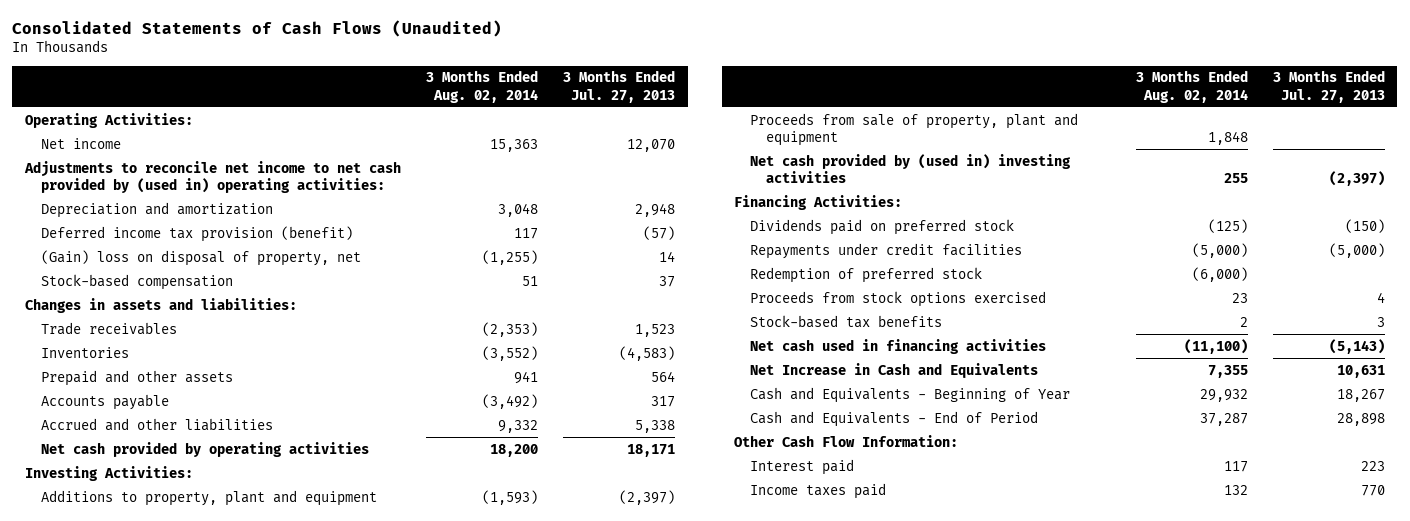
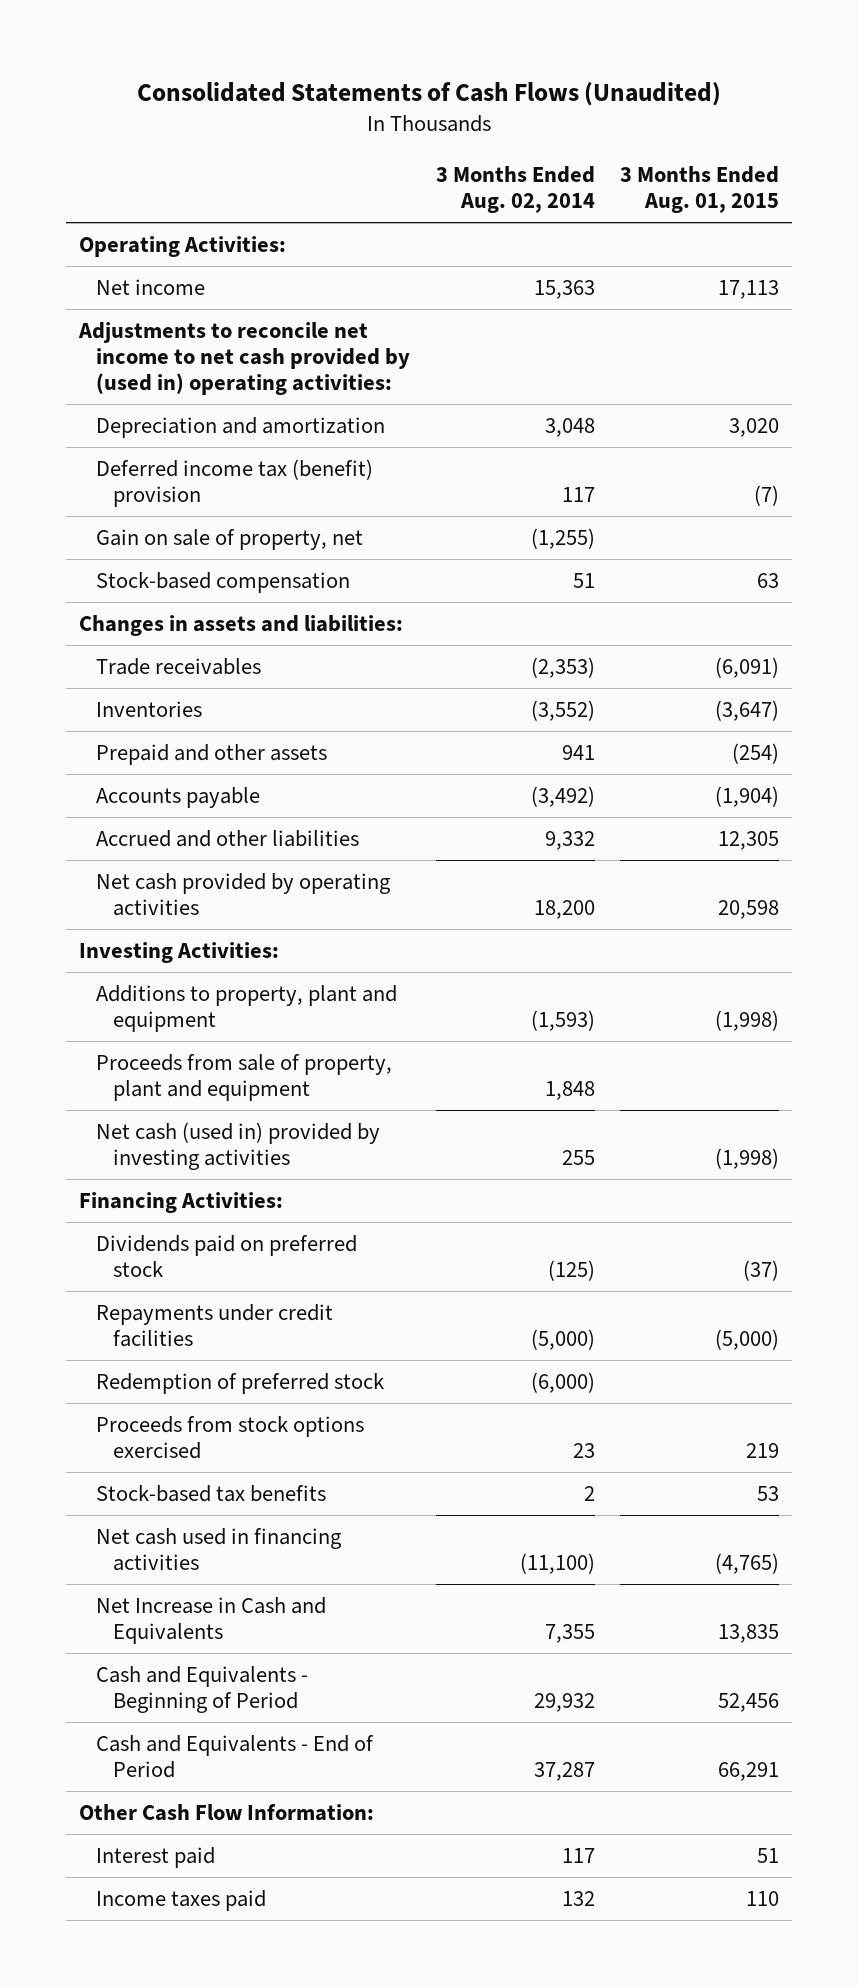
[563,70,676,103] 3 Months Ended Jul. 27, 2013 -> none
none -> [620,166,780,214] 3 Months Ended Aug. 01, 2015
[40,225,353,242] Deferred income tax provision (benefit) -> [95,458,373,507] Deferred income tax (benefit) provision
[40,249,361,266] (Gain) loss on disposal of property, net -> [95,528,363,550] Gain on sale of property, net
[750,153,1072,184] Net cash provided by (used in) investing activities -> [95,1121,380,1170] Net cash (used in) provided by investing activities
[750,386,1071,403] Cash and Equivalents - Beginning of Year -> [95,1665,308,1713] Cash and Equivalents - Beginning of Period

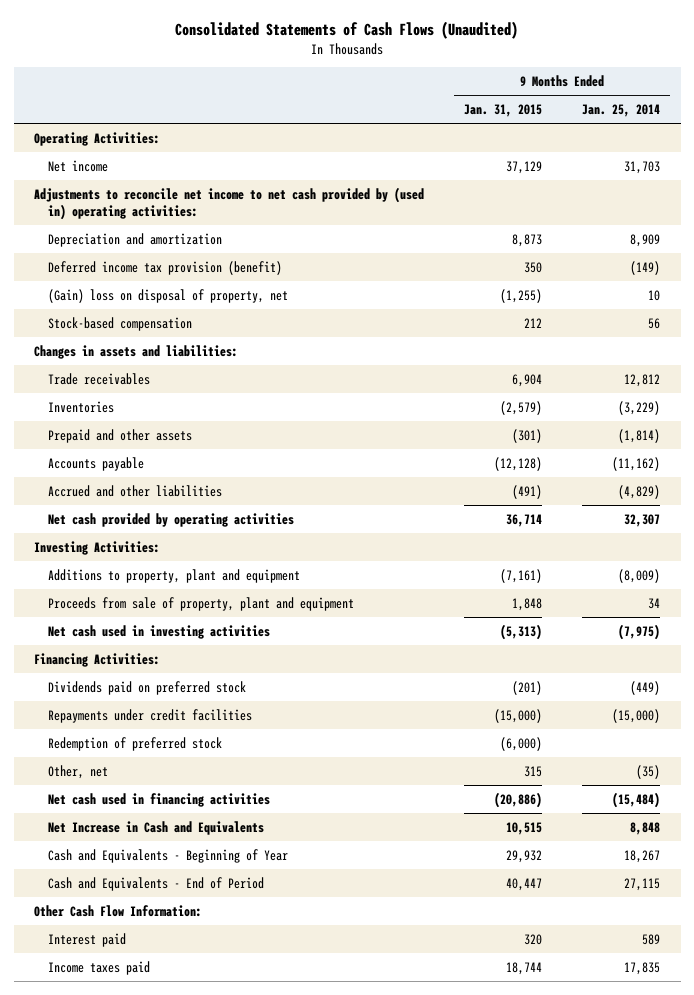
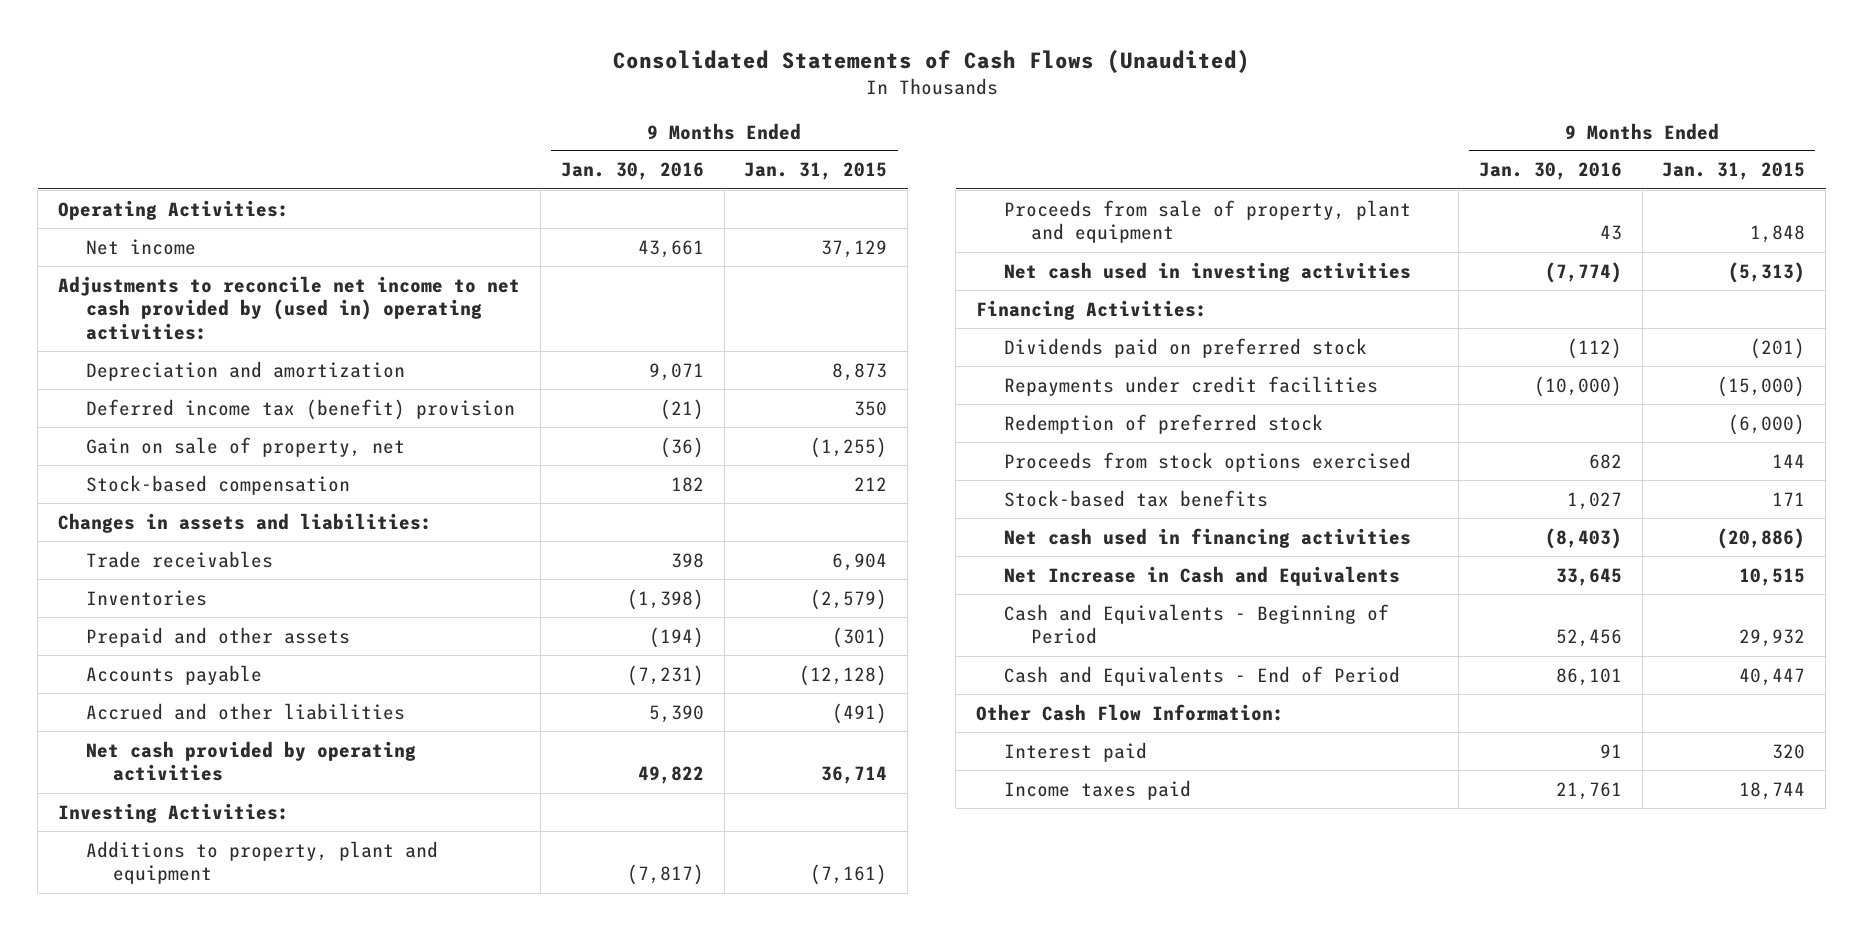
[582,104,661,118] Jan. 25, 2014 -> none
none -> [560,162,704,181] Jan. 30, 2016
[48,260,283,275] Deferred income tax provision (benefit) -> [85,398,515,420] Deferred income tax (benefit) provision
[48,288,289,303] (Gain) loss on disposal of property, net -> [85,436,405,457] Gain on sale of property, net
[48,764,109,779] Other, net -> none
none -> [1003,451,1411,472] Proceeds from stock options exercised
none -> [1003,489,1268,507] Stock-based tax benefits
[48,848,289,863] Cash and Equivalents - Beginning of Year -> [1003,603,1389,645] Cash and Equivalents - Beginning of Period

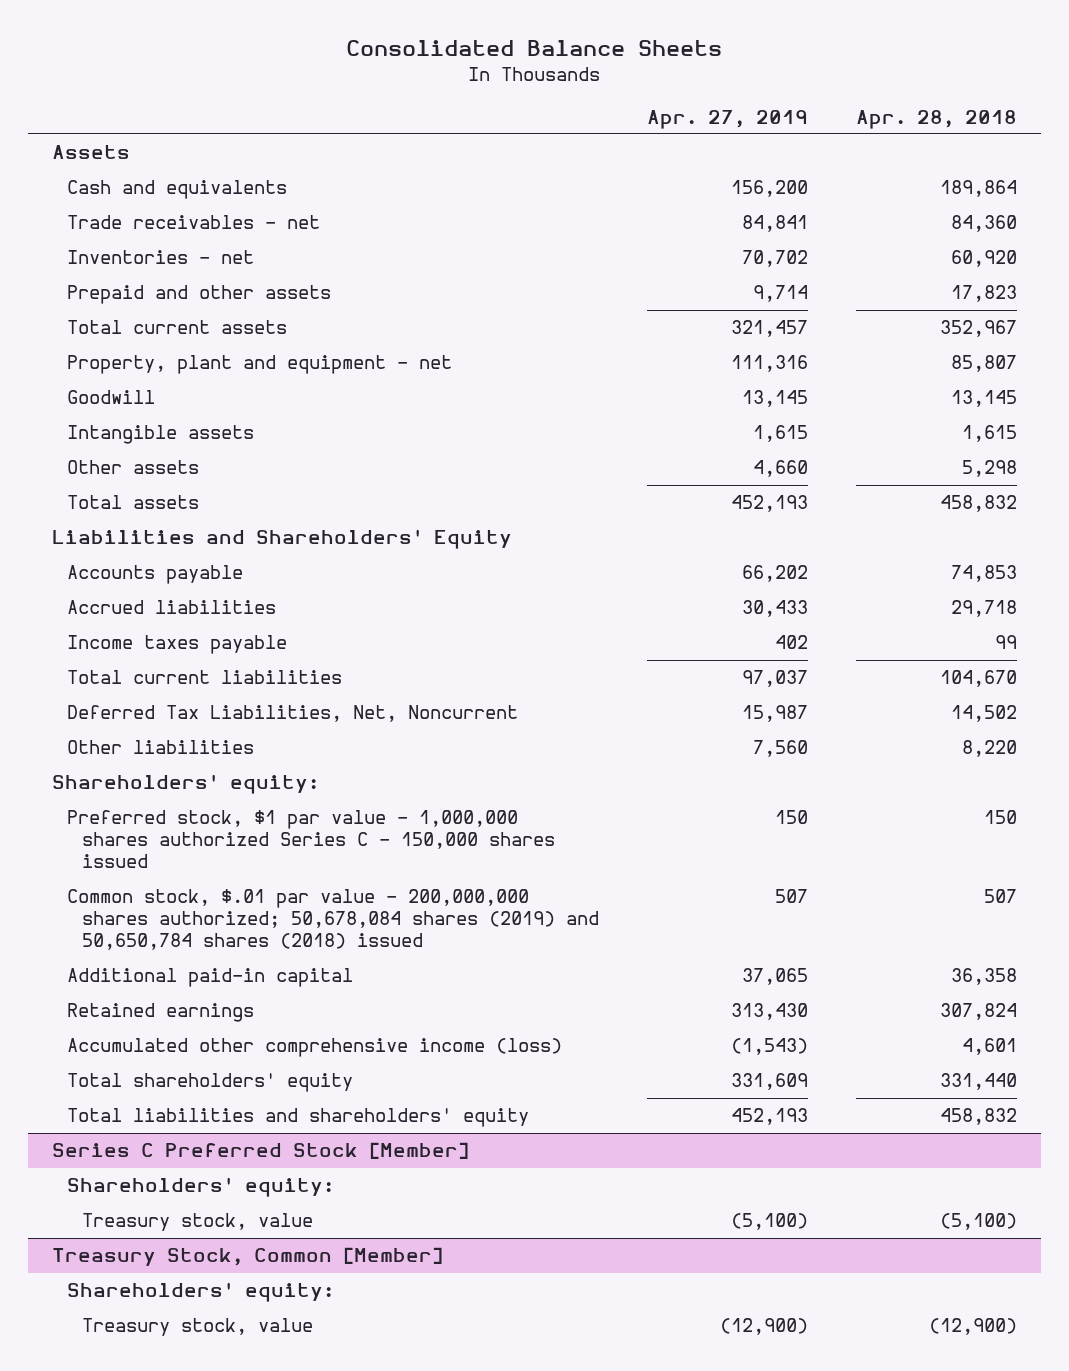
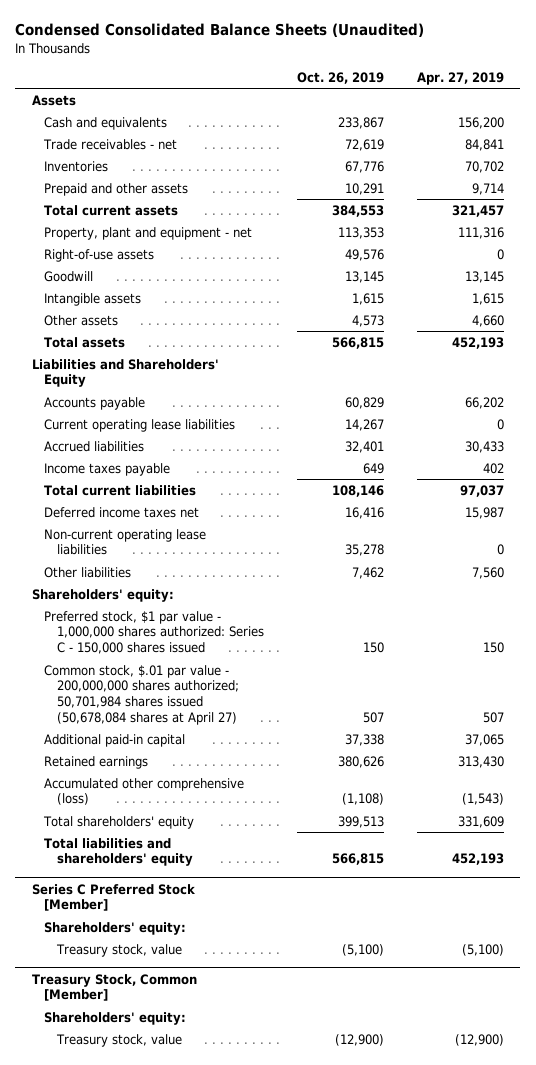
[346,40,723,57] Consolidated Balance Sheets -> [15,23,425,38] Condensed Consolidated Balance Sheets (Unaudited)
[856,109,1018,129] Apr. 28, 2018 -> none
none -> [296,71,384,84] Oct. 26, 2019
[67,250,255,265] Inventories - net -> [44,160,109,172] Inventories
none -> [44,248,155,262] Right-of-use assets
none -> [44,418,236,432] Current operating lease liabilities
[67,705,519,723] Deferred Tax Liabilities, Net, Noncurrent -> [44,506,200,518] Deferred income taxes net
none -> [44,528,207,556] Non-current operating lease liabilities
[67,810,556,869] Preferred stock, $1 par value - 1,000,000 shares authorized Series C - 150,000 shares issued -> [44,610,264,655] Preferred stock, $1 par value - 1,000,000 shares authorized: Series C - 150,000 shares issued
[67,889,600,951] Common stock, $.01 par value - 200,000,000 shares authorized; 50,678,084 shares (2019) and 50,650,784 shares (2018) issued -> [44,664,239,725] Common stock, $.01 par value - 200,000,000 shares authorized; 50,701,984 shares issued (50,678,084 shares at April 27)
[67,1038,563,1058] Accumulated other comprehensive income (loss) -> [44,777,245,806] Accumulated other comprehensive (loss)

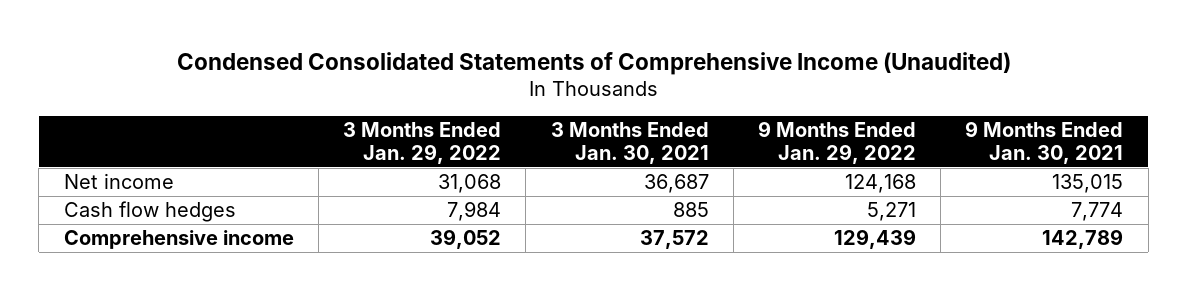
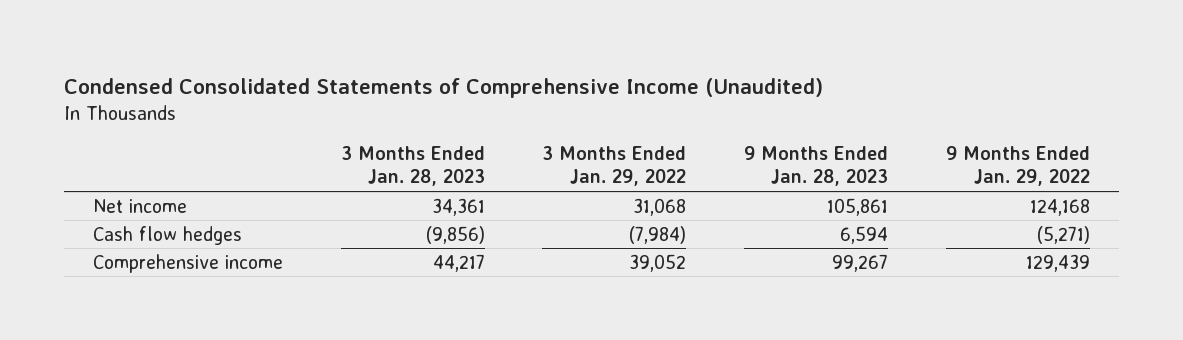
[550,122,709,164] 3 Months Ended Jan. 30, 2021 -> none
[965,121,1124,164] 9 Months Ended Jan. 30, 2021 -> none
none -> [340,145,485,187] 3 Months Ended Jan. 28, 2023
none -> [744,145,889,187] 9 Months Ended Jan. 28, 2023
[447,201,502,222] 7,984 -> [629,225,687,244] (7,984)
[866,202,916,222] 5,271 -> [1037,225,1091,244] (5,271)

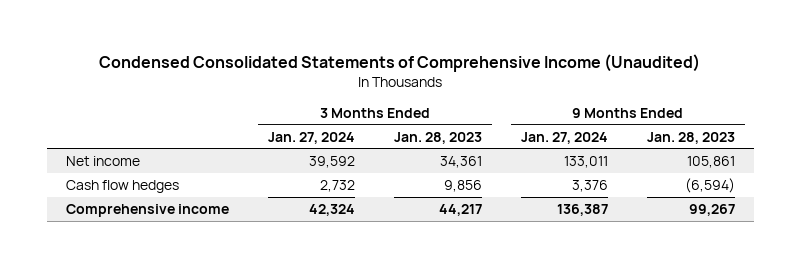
[542,145,687,187] 3 Months Ended Jan. 29, 2022 -> none
[946,145,1091,187] 9 Months Ended Jan. 29, 2022 -> none
none -> [268,131,356,144] Jan. 27, 2024
none -> [520,131,608,144] Jan. 27, 2024
[425,225,485,244] (9,856) -> [443,179,482,192] 9,856
[840,225,889,244] 6,594 -> [684,177,735,193] (6,594)

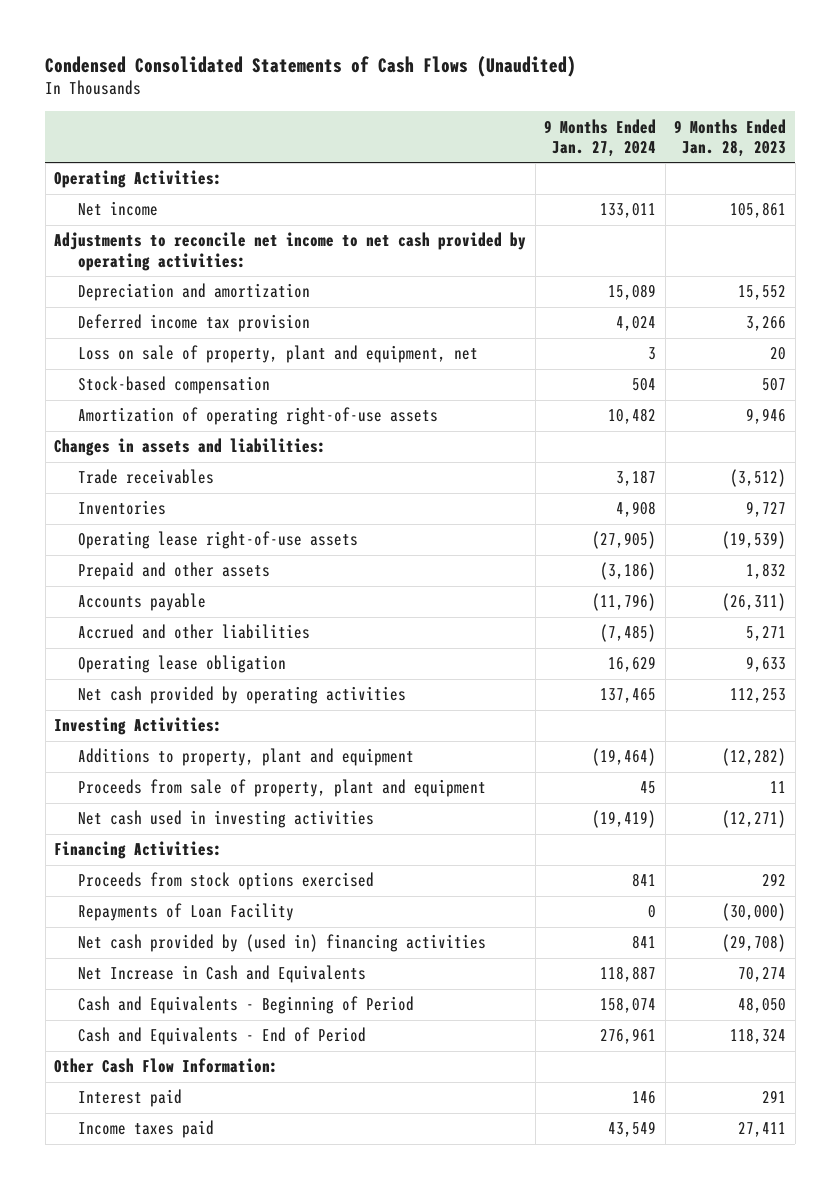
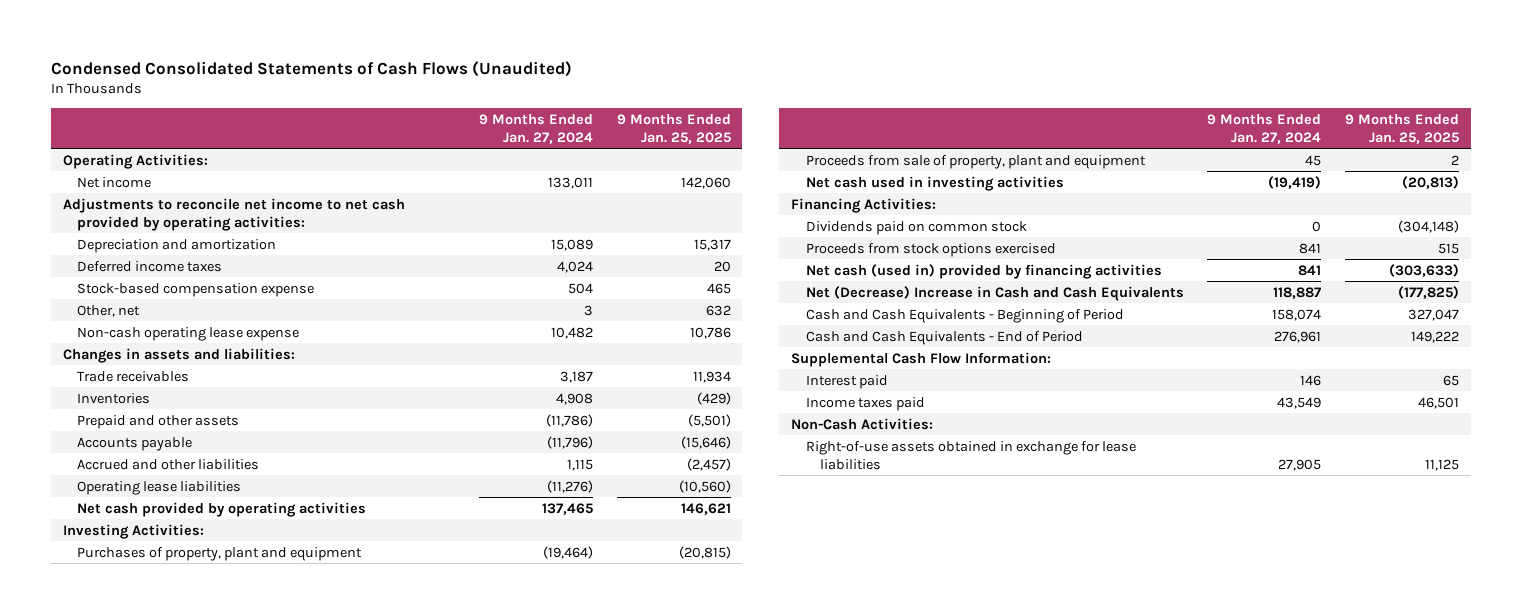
[674,118,787,158] 9 Months Ended Jan. 28, 2023 -> none
none -> [616,113,731,144] 9 Months Ended Jan. 25, 2025
[77,345,478,364] Loss on sale of property, plant and equipment, net -> none
[77,314,310,333] Deferred income tax provision -> [77,260,223,272] Deferred income taxes
[77,376,270,395] Stock-based compensation -> [77,282,315,297] Stock-based compensation expense
none -> [77,304,141,317] Other, net
[77,407,438,426] Amortization of operating right-of-use assets -> [77,326,300,341] Non-cash operating lease expense
[77,531,358,550] Operating lease right-of-use assets -> none
[600,562,657,581] (3,186) -> [546,413,594,427] (11,786)
[600,624,657,643] (7,485) -> [567,458,594,471] 1,115
[77,655,286,674] Operating lease obligation -> [77,480,242,495] Operating lease liabilities
[608,656,657,673] 16,629 -> [547,479,594,493] (11,276)
[77,748,414,767] Additions to property, plant and equipment -> [77,546,363,561] Purchases of property, plant and equipment
none -> [805,220,1027,235] Dividends paid on common stock
[77,903,294,922] Repayments of Loan Facility -> none
[77,934,486,953] Net cash provided by (used in) financing activities -> [805,263,1162,279] Net cash (used in) provided by financing activities
[77,965,366,984] Net Increase in Cash and Equivalents -> [805,285,1184,301] Net (Decrease) Increase in Cash and Cash Equivalents
[77,996,414,1015] Cash and Equivalents - Beginning of Period -> [805,308,1124,323] Cash and Cash Equivalents - Beginning of Period
[77,1027,366,1046] Cash and Equivalents - End of Period -> [805,330,1083,345] Cash and Cash Equivalents - End of Period
[54,1058,279,1074] Other Cash Flow Information: -> [790,351,1051,367] Supplemental Cash Flow Information:
none -> [790,417,933,430] Non-Cash Activities:
none -> [805,440,1136,470] Right-of-use assets obtained in exchange for lease liabilities

